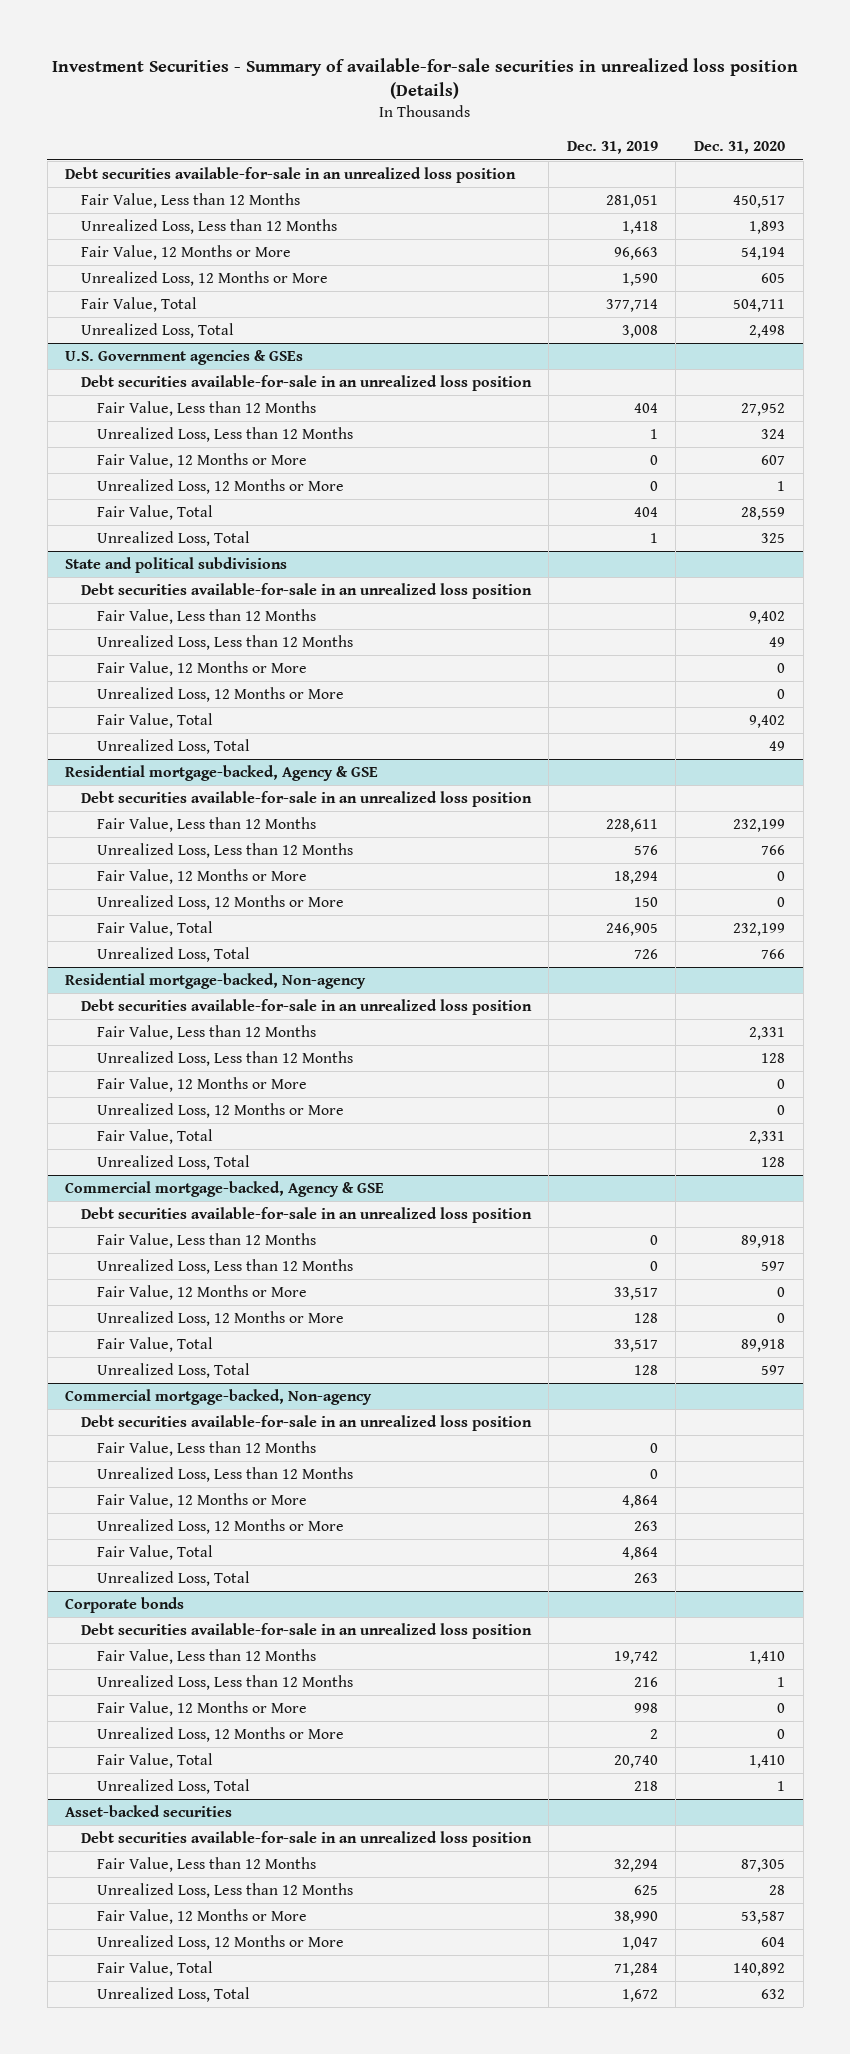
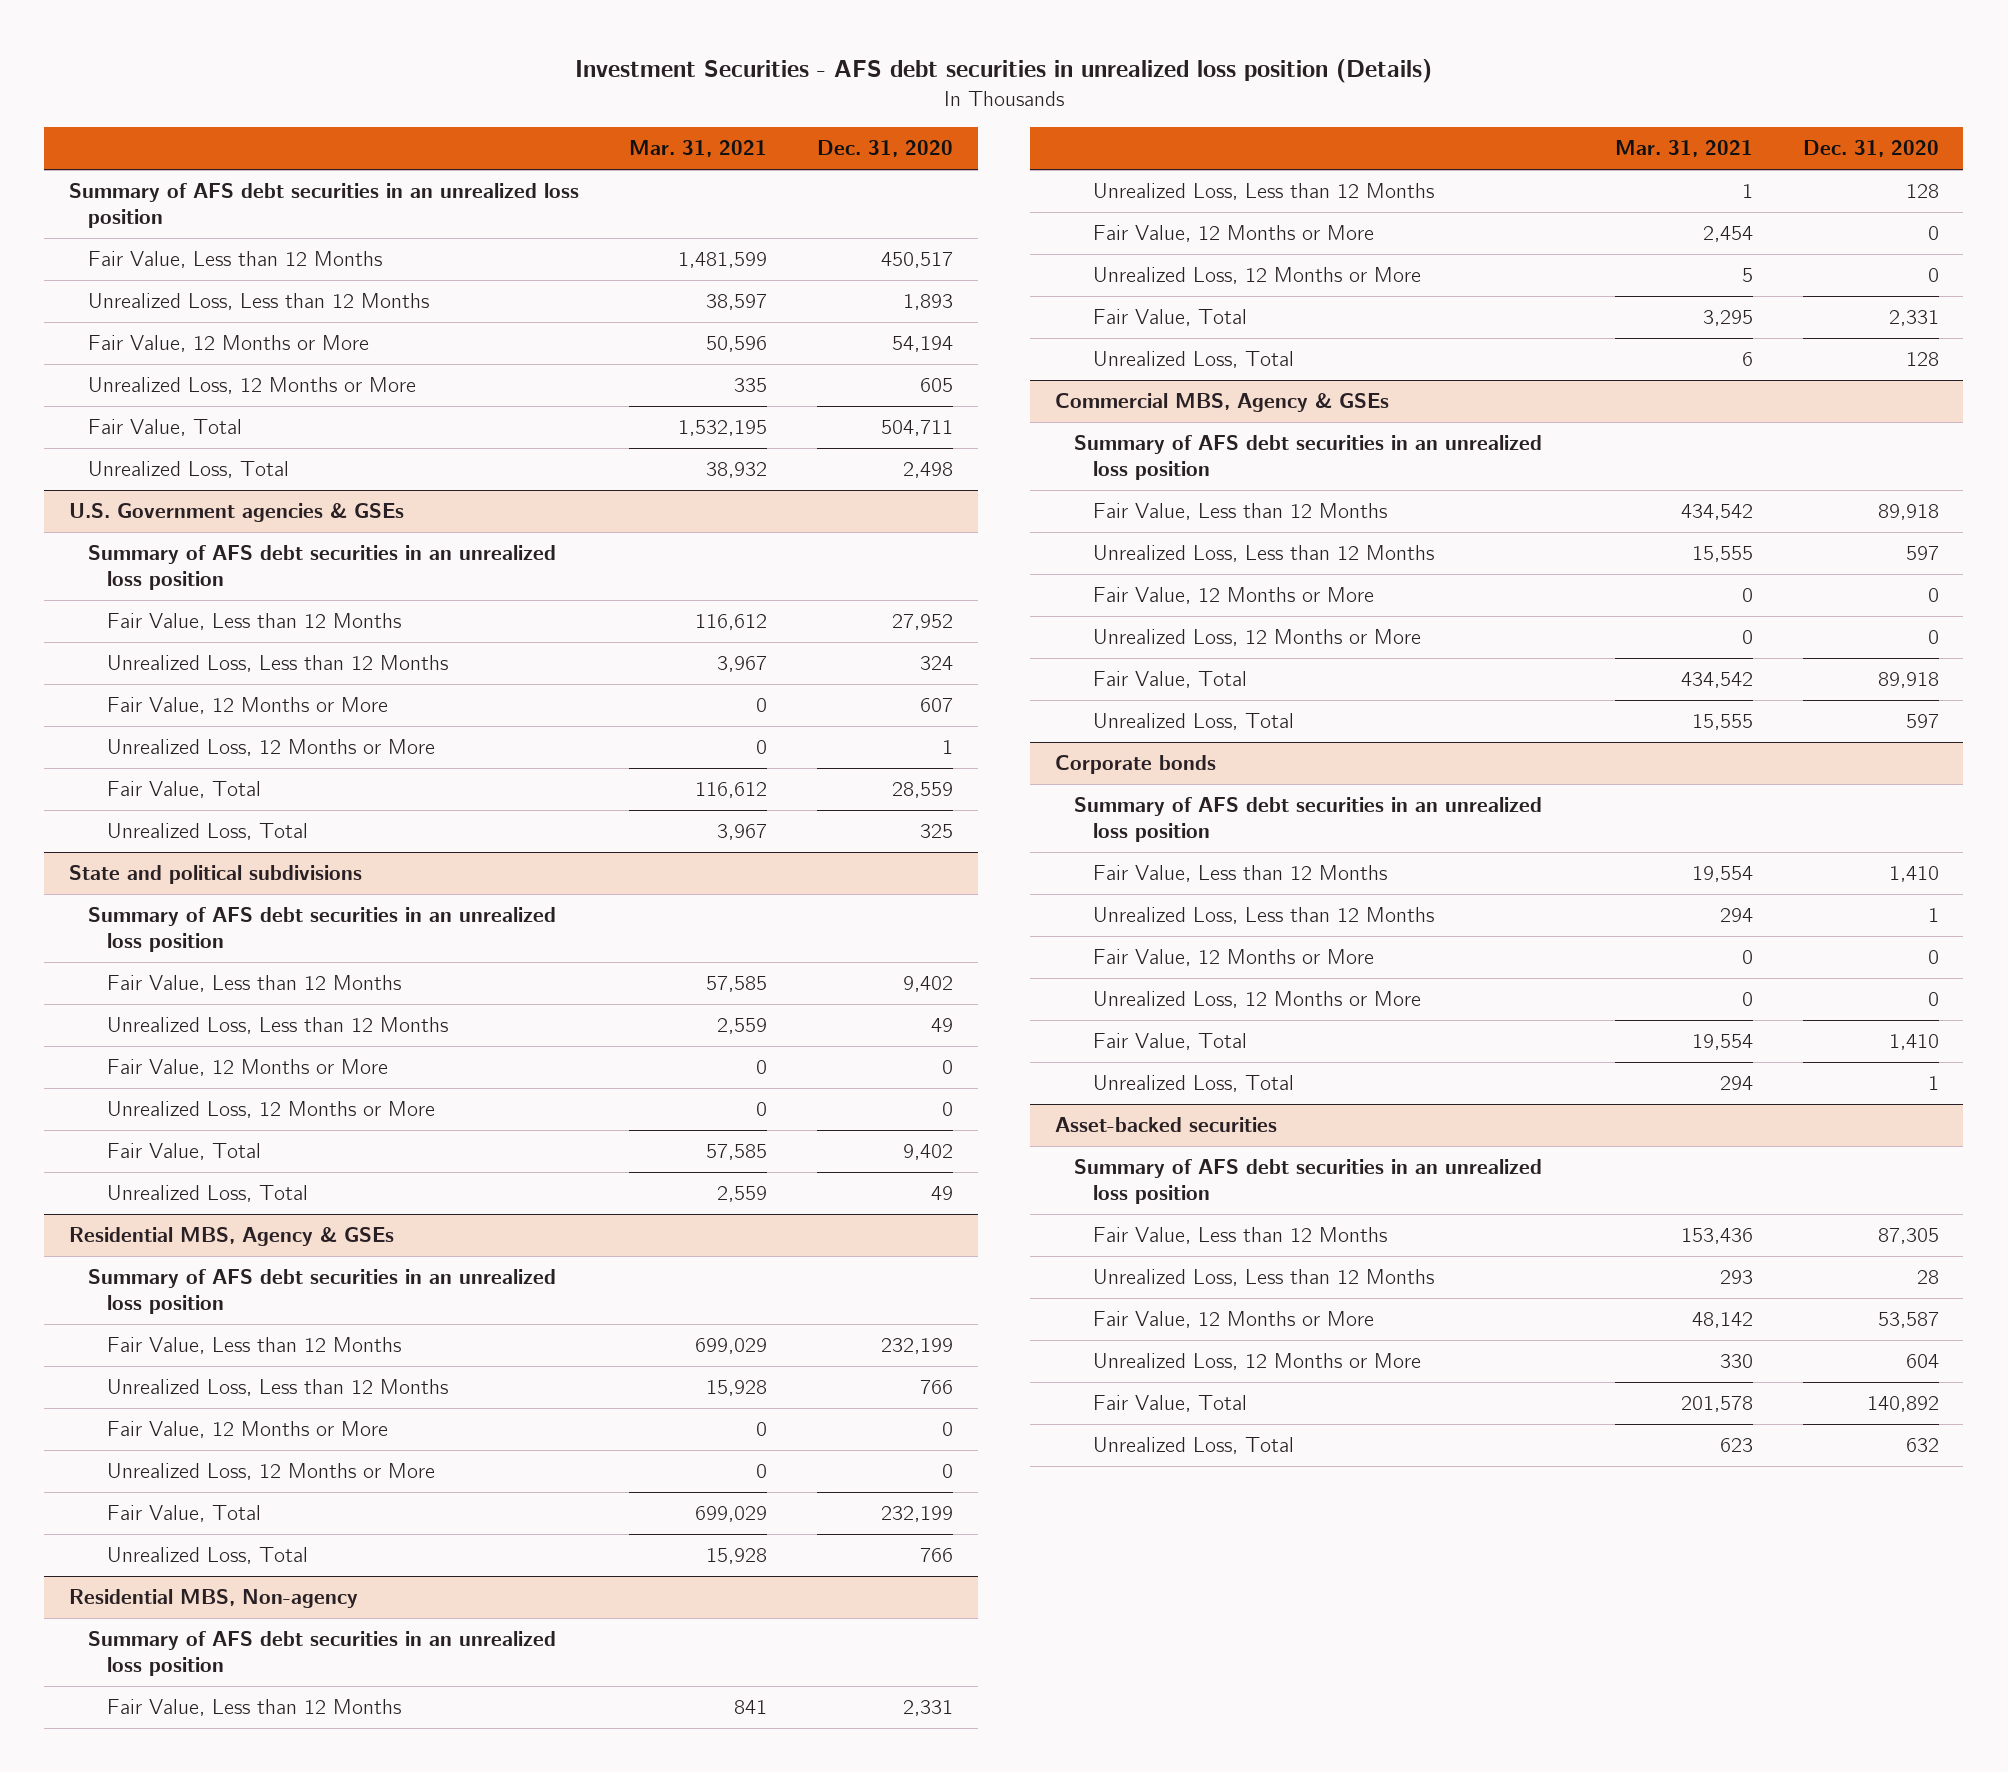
[52,57,799,100] Investment Securities - Summary of available-for-sale securities in unrealized loss position (Details) -> [574,59,1432,84] Investment Securities - AFS debt securities in unrealized loss position (Details)
[566,141,658,155] Dec. 31, 2019 -> none
none -> [628,140,767,158] Mar. 31, 2021
[65,167,517,184] Debt securities available-for-sale in an unrealized loss position -> [69,183,580,229] Summary of AFS debt securities in an unrealized loss position
[80,375,532,392] Debt securities available-for-sale in an unrealized loss position -> [87,545,556,591] Summary of AFS debt securities in an unrealized loss position
[80,583,532,600] Debt securities available-for-sale in an unrealized loss position -> [87,907,556,953] Summary of AFS debt securities in an unrealized loss position
[65,765,379,782] Residential mortgage-backed, Agency & GSE -> [69,1227,395,1247] Residential MBS, Agency & GSEs
[80,791,532,808] Debt securities available-for-sale in an unrealized loss position -> [87,1269,556,1315] Summary of AFS debt securities in an unrealized loss position
[65,973,367,990] Residential mortgage-backed, Non-agency -> [69,1589,359,1609] Residential MBS, Non-agency
[80,999,532,1016] Debt securities available-for-sale in an unrealized loss position -> [87,1631,556,1677] Summary of AFS debt securities in an unrealized loss position
[65,1181,385,1198] Commercial mortgage-backed, Agency & GSE -> [1055,393,1390,413] Commercial MBS, Agency & GSEs
[80,1207,532,1224] Debt securities available-for-sale in an unrealized loss position -> [1073,435,1542,481] Summary of AFS debt securities in an unrealized loss position
[65,1389,373,1406] Commercial mortgage-backed, Non-agency -> none
[80,1415,532,1432] Debt securities available-for-sale in an unrealized loss position -> none
[96,1441,316,1457] Fair Value, Less than 12 Months -> none
[96,1467,353,1483] Unrealized Loss, Less than 12 Months -> none
[96,1493,307,1509] Fair Value, 12 Months or More -> none
[96,1519,344,1535] Unrealized Loss, 12 Months or More -> none
[96,1545,213,1561] Fair Value, Total -> none
[96,1571,250,1587] Unrealized Loss, Total -> none
[80,1623,532,1640] Debt securities available-for-sale in an unrealized loss position -> [1073,797,1542,843] Summary of AFS debt securities in an unrealized loss position
[80,1831,532,1848] Debt securities available-for-sale in an unrealized loss position -> [1073,1159,1542,1205] Summary of AFS debt securities in an unrealized loss position

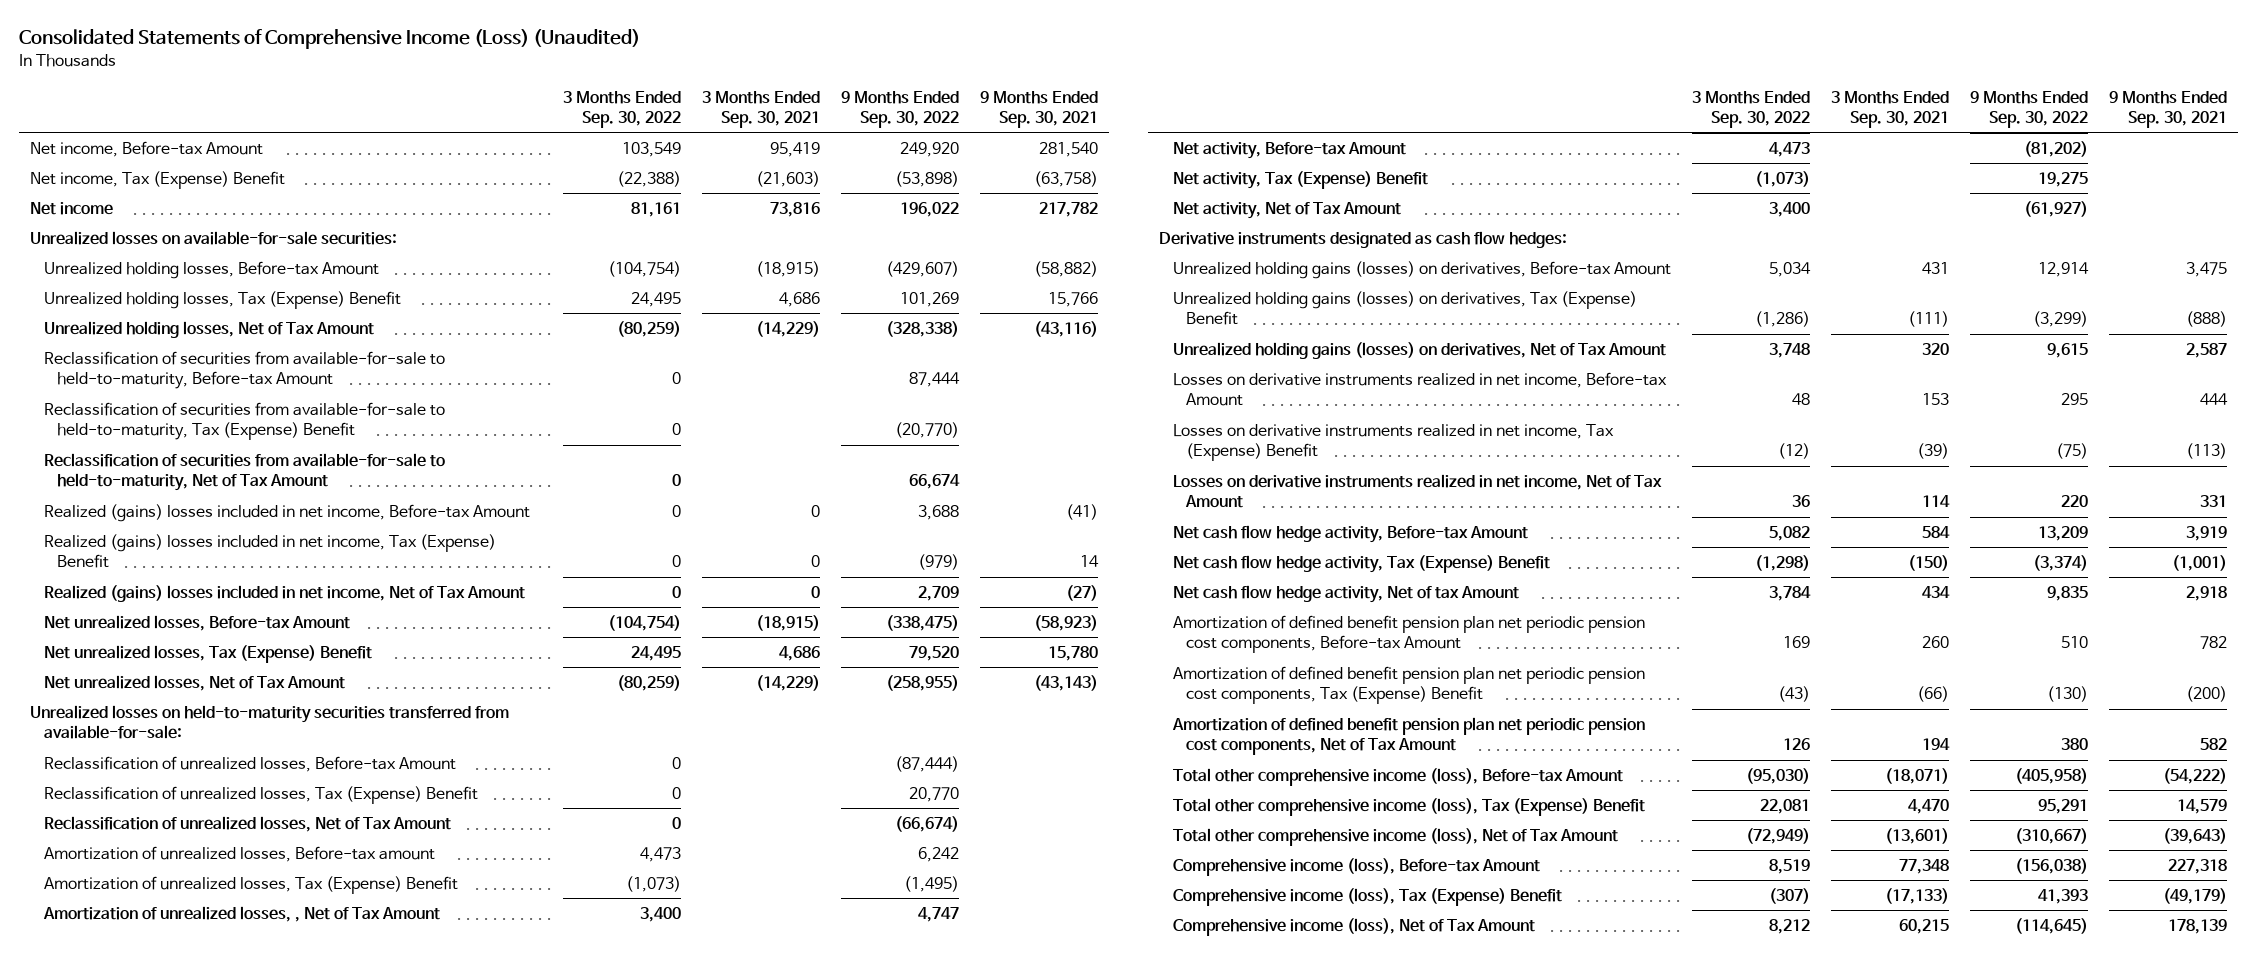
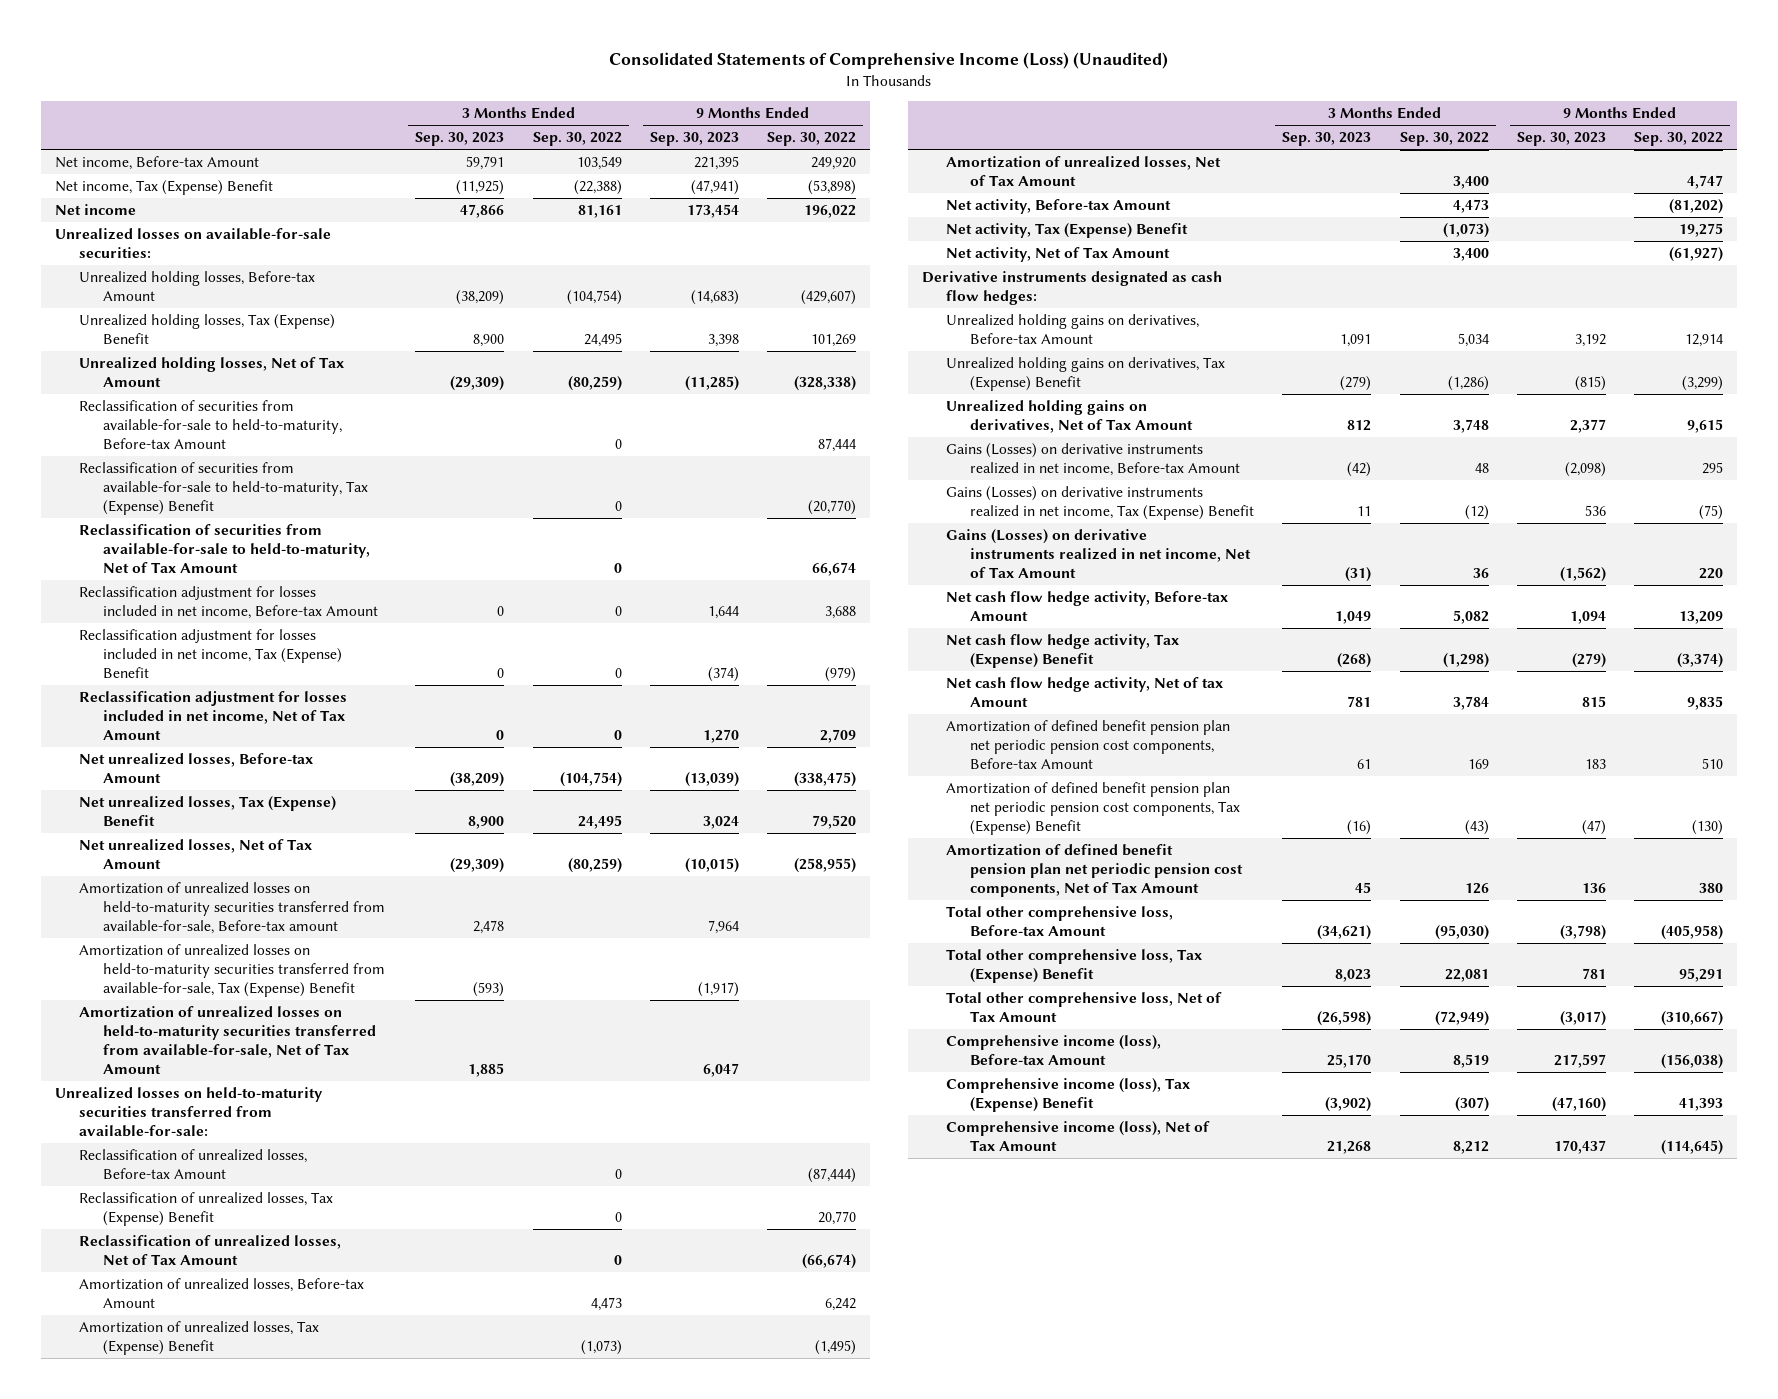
[701,90,820,129] 3 Months Ended Sep. 30, 2021 -> none
[980,90,1099,129] 9 Months Ended Sep. 30, 2021 -> none
none -> [415,132,505,147] Sep. 30, 2023
none -> [649,132,739,147] Sep. 30, 2023
[43,503,530,522] Realized (gains) losses included in net income, Before-tax Amount -> [79,586,379,619] Reclassification adjustment for losses included in net income, Before-tax Amount
[43,533,496,569] Realized (gains) losses included in net income, Tax (Expense) Benefit -> [79,629,343,678] Reclassification adjustment for losses included in net income, Tax (Expense) Benefit
[43,584,525,602] Realized (gains) losses included in net income, Net of Tax Amount -> [79,691,348,740] Reclassification adjustment for losses included in net income, Net of Tax Amount
none -> [79,882,386,934] Amortization of unrealized losses on held-to-maturity securities transferred from available-for-sale, Before-tax amount
none -> [79,944,386,997] Amortization of unrealized losses on held-to-maturity securities transferred from available-for-sale, Tax (Expense) Benefit
none -> [79,1006,377,1074] Amortization of unrealized losses on held-to-maturity securities transferred from available-for-sale, Net of Tax Amount
[43,845,435,862] Amortization of unrealized losses, Before-tax amount -> [79,1278,365,1308] Amortization of unrealized losses, Before-tax Amount
[42,905,440,922] Amortization of unrealized losses, , Net of Tax Amount -> [946,156,1222,186] Amortization of unrealized losses, Net of Tax Amount
[1172,260,1671,279] Unrealized holding gains (losses) on derivatives, Before-tax Amount -> [946,314,1200,344] Unrealized holding gains on derivatives, Before-tax Amount
[1172,290,1637,326] Unrealized holding gains (losses) on derivatives, Tax (Expense) Benefit -> [946,357,1226,391] Unrealized holding gains on derivatives, Tax (Expense) Benefit
[1172,341,1666,359] Unrealized holding gains (losses) on derivatives, Net of Tax Amount -> [946,400,1194,433] Unrealized holding gains on derivatives, Net of Tax Amount
[1172,371,1667,407] Losses on derivative instruments realized in net income, Before-tax Amount -> [946,443,1241,476] Gains (Losses) on derivative instruments realized in net income, Before-tax Amount
[1172,423,1614,462] Losses on derivative instruments realized in net income, Tax (Expense) Benefit -> [946,486,1255,520] Gains (Losses) on derivative instruments realized in net income, Tax (Expense) Benefit
[1172,473,1662,509] Losses on derivative instruments realized in net income, Net of Tax Amount -> [946,529,1252,578] Gains (Losses) on derivative instruments realized in net income, Net of Tax Amount
[1172,767,1623,786] Total other comprehensive income (loss), Before-tax Amount -> [946,906,1174,936] Total other comprehensive loss, Before-tax Amount
[1172,797,1645,816] Total other comprehensive income (loss), Tax (Expense) Benefit -> [946,949,1203,983] Total other comprehensive loss, Tax (Expense) Benefit
[1172,827,1618,846] Total other comprehensive income (loss), Net of Tax Amount -> [946,992,1223,1022] Total other comprehensive loss, Net of Tax Amount

